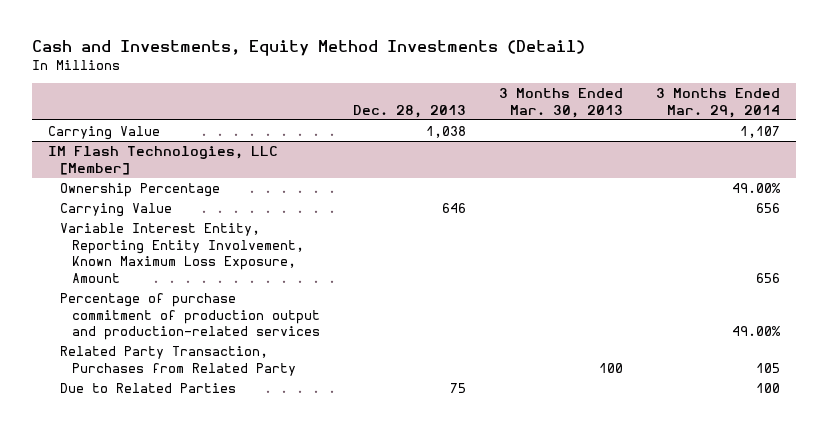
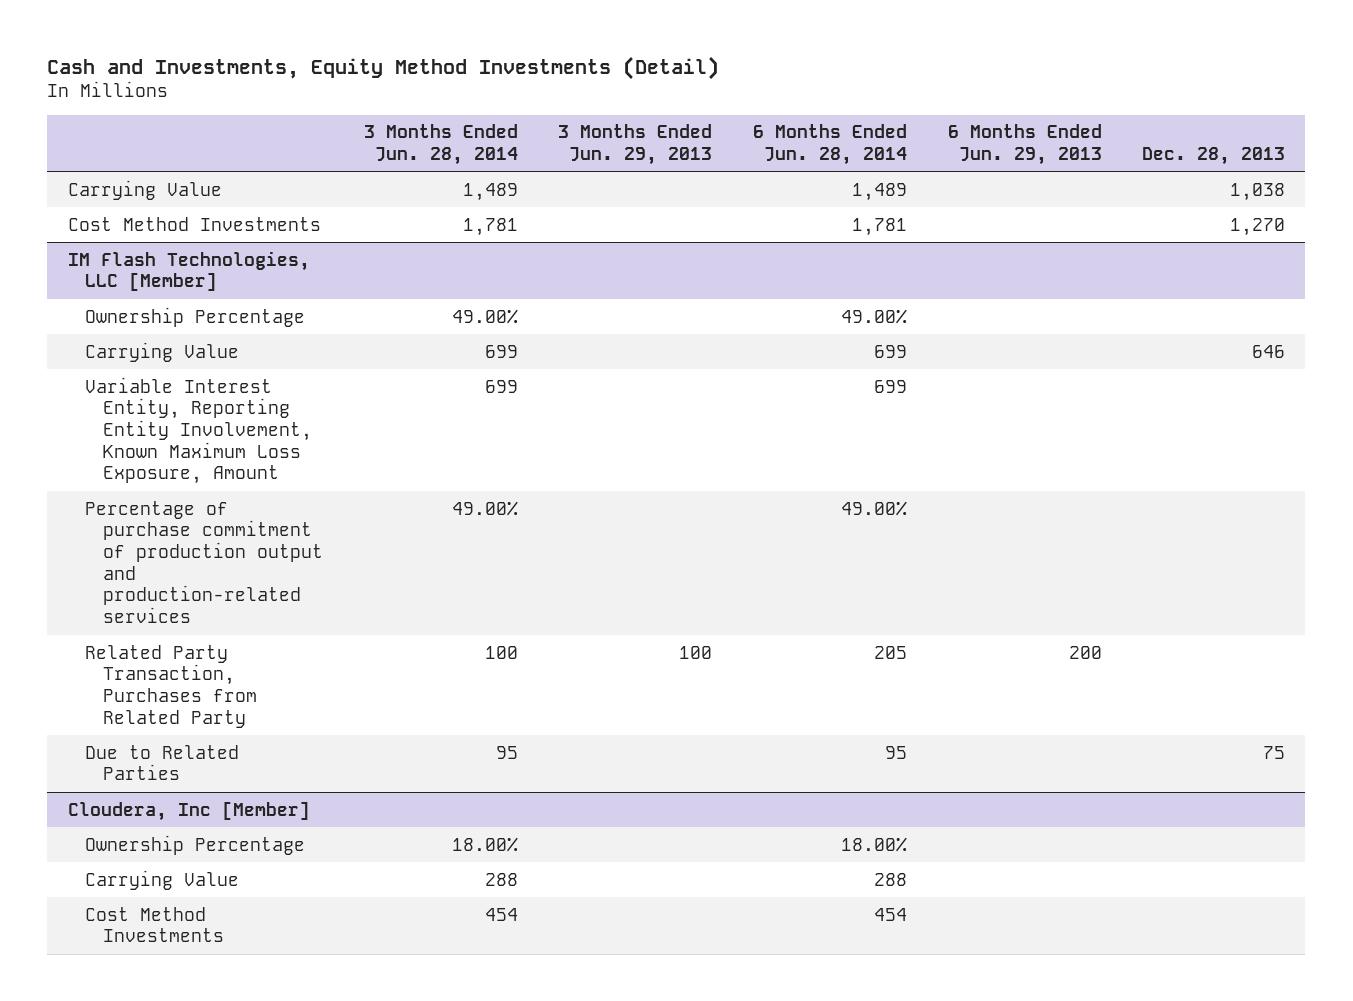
[498,88,623,118] 3 Months Ended Mar. 30, 2013 -> none
[655,88,780,118] 3 Months Ended Mar. 29, 2014 -> none
none -> [363,124,518,165] 3 Months Ended Jun. 28, 2014
none -> [558,124,713,165] 3 Months Ended Jun. 29, 2013
none -> [752,124,907,165] 6 Months Ended Jun. 28, 2014
none -> [947,124,1102,165] 6 Months Ended Jun. 29, 2013
none -> [67,216,321,231] Cost Method Investments
none -> [67,800,310,821] Cloudera, Inc [Member]
none -> [85,834,306,855] Ownership Percentage
none -> [85,869,240,890] Carrying Value
none -> [85,906,225,943] Cost Method Investments

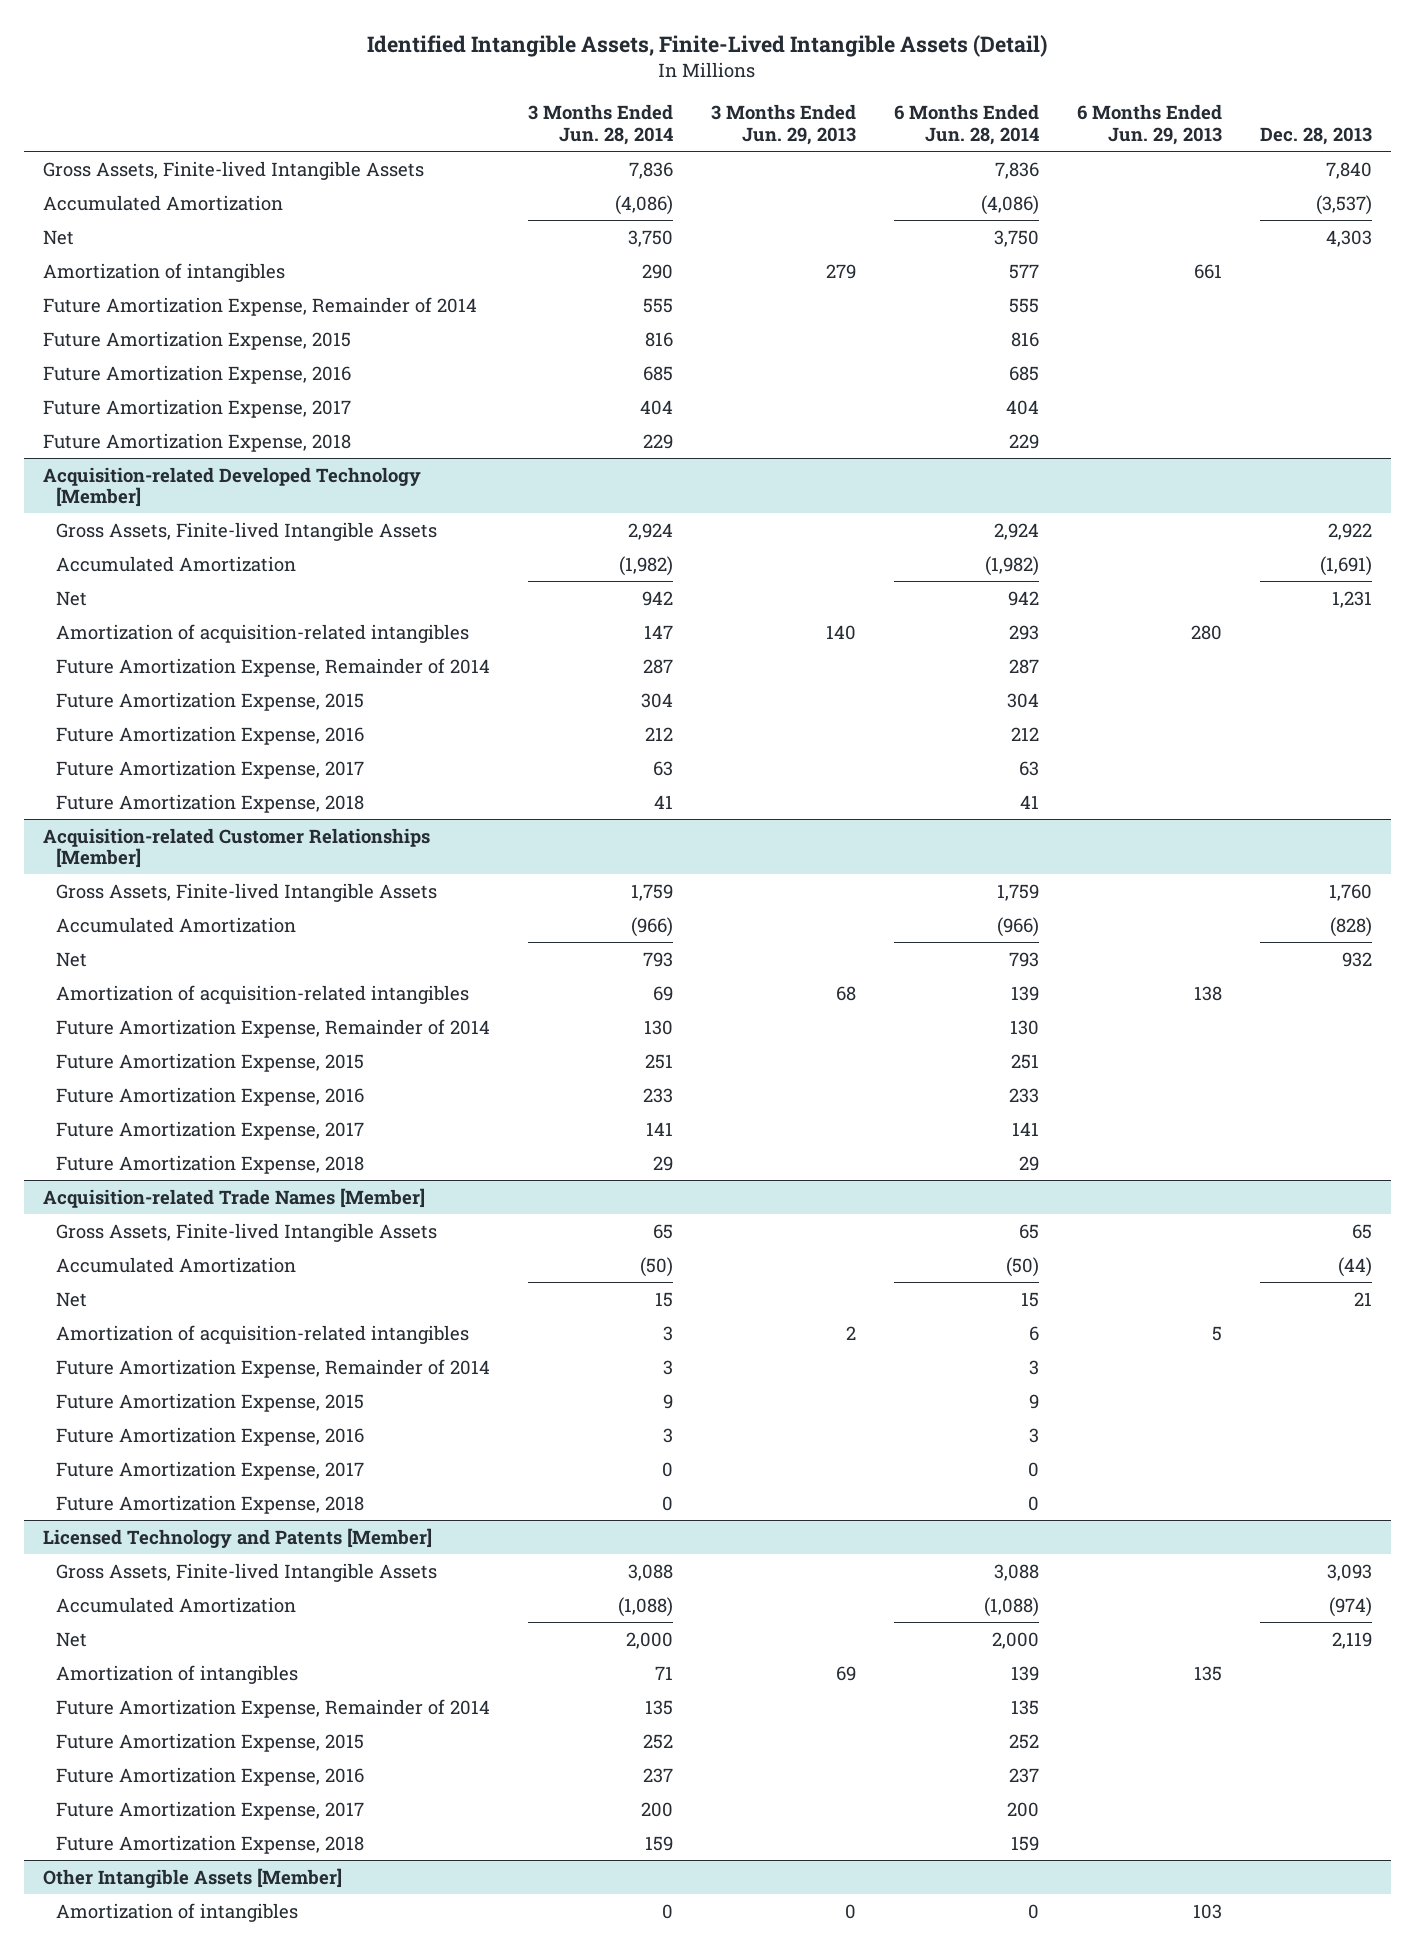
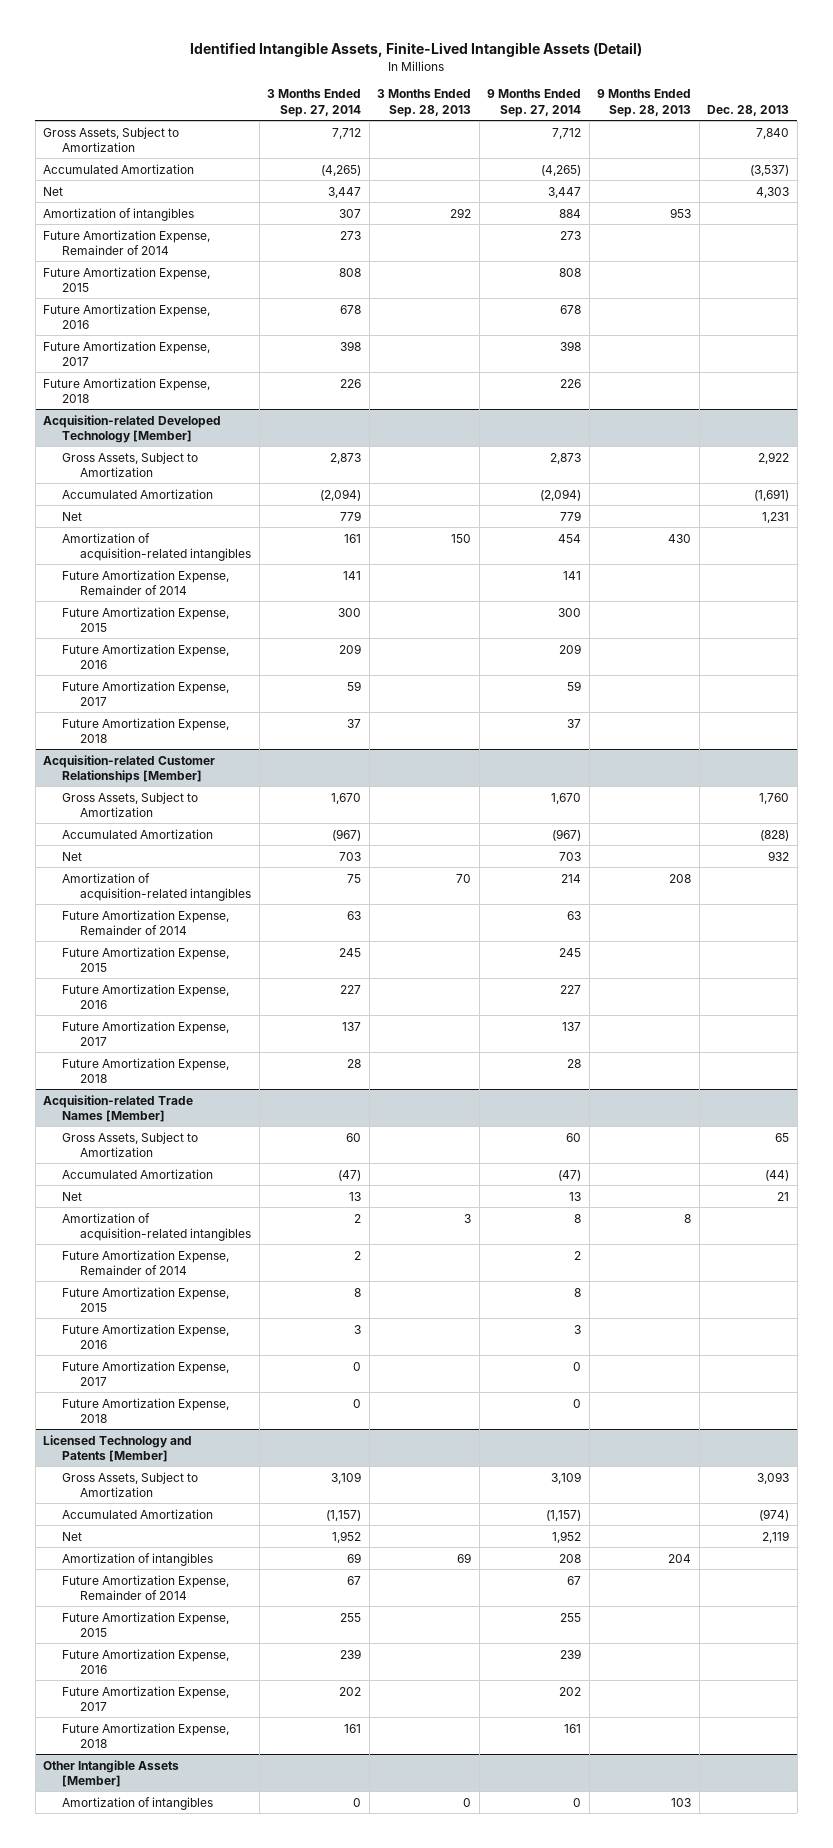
[527,104,673,145] 3 Months Ended Jun. 28, 2014 -> none
[710,104,856,145] 3 Months Ended Jun. 29, 2013 -> none
[893,104,1039,145] 6 Months Ended Jun. 28, 2014 -> none
[1076,104,1222,145] 6 Months Ended Jun. 29, 2013 -> none
none -> [267,89,362,117] 3 Months Ended Sep. 27, 2014
none -> [377,89,472,117] 3 Months Ended Sep. 28, 2013
none -> [487,89,582,117] 9 Months Ended Sep. 27, 2014
none -> [597,89,692,117] 9 Months Ended Sep. 28, 2013
[42,160,424,180] Gross Assets, Finite-lived Intangible Assets -> [43,126,180,152] Gross Assets, Subject to Amortization
[55,521,437,541] Gross Assets, Finite-lived Intangible Assets -> [61,451,198,477] Gross Assets, Subject to Amortization
[55,882,437,902] Gross Assets, Finite-lived Intangible Assets -> [61,791,198,817] Gross Assets, Subject to Amortization
[55,1222,437,1242] Gross Assets, Finite-lived Intangible Assets -> [61,1131,198,1157] Gross Assets, Subject to Amortization
[55,1562,437,1582] Gross Assets, Finite-lived Intangible Assets -> [61,1471,198,1497] Gross Assets, Subject to Amortization

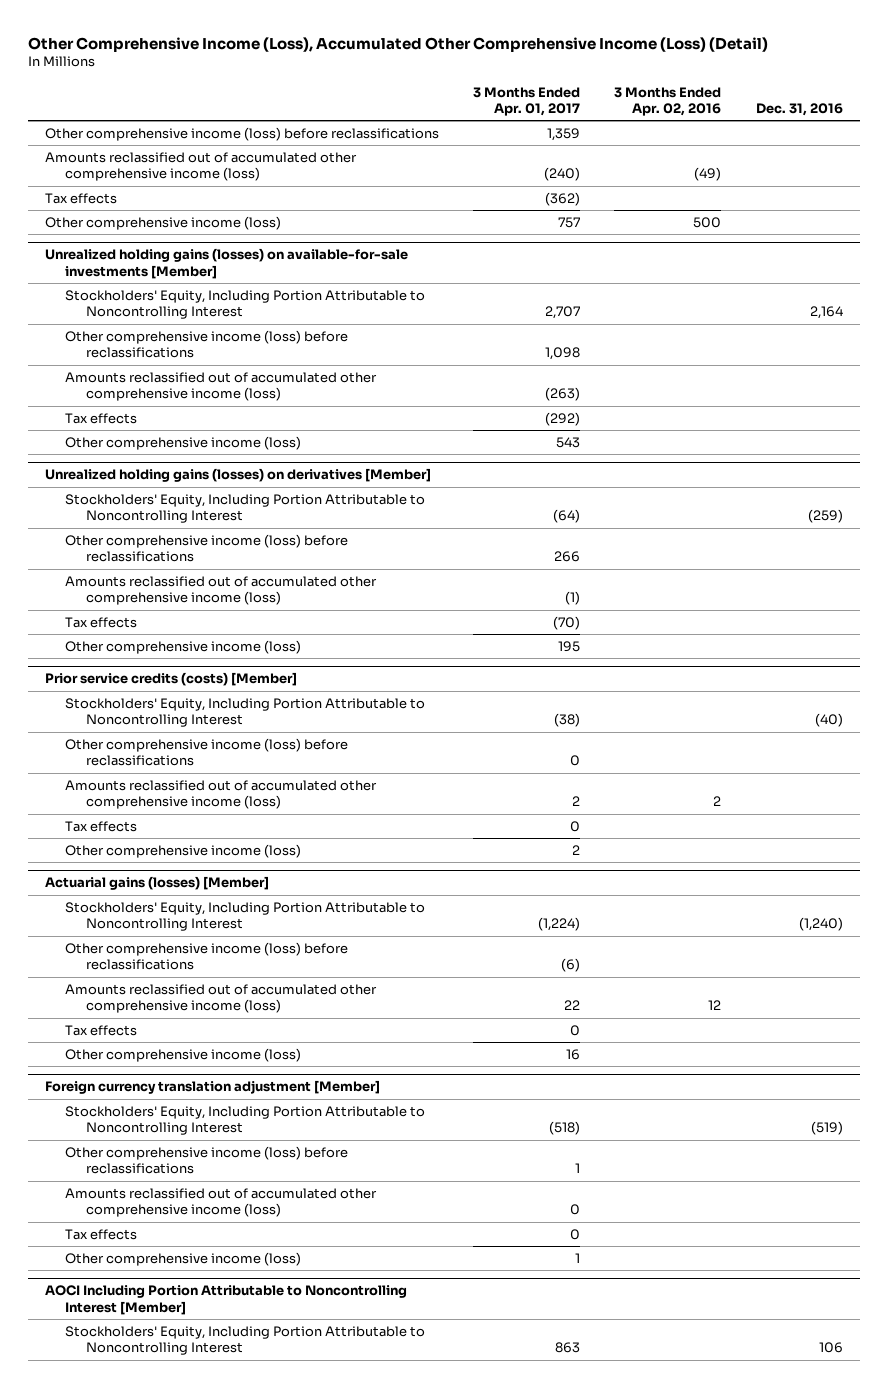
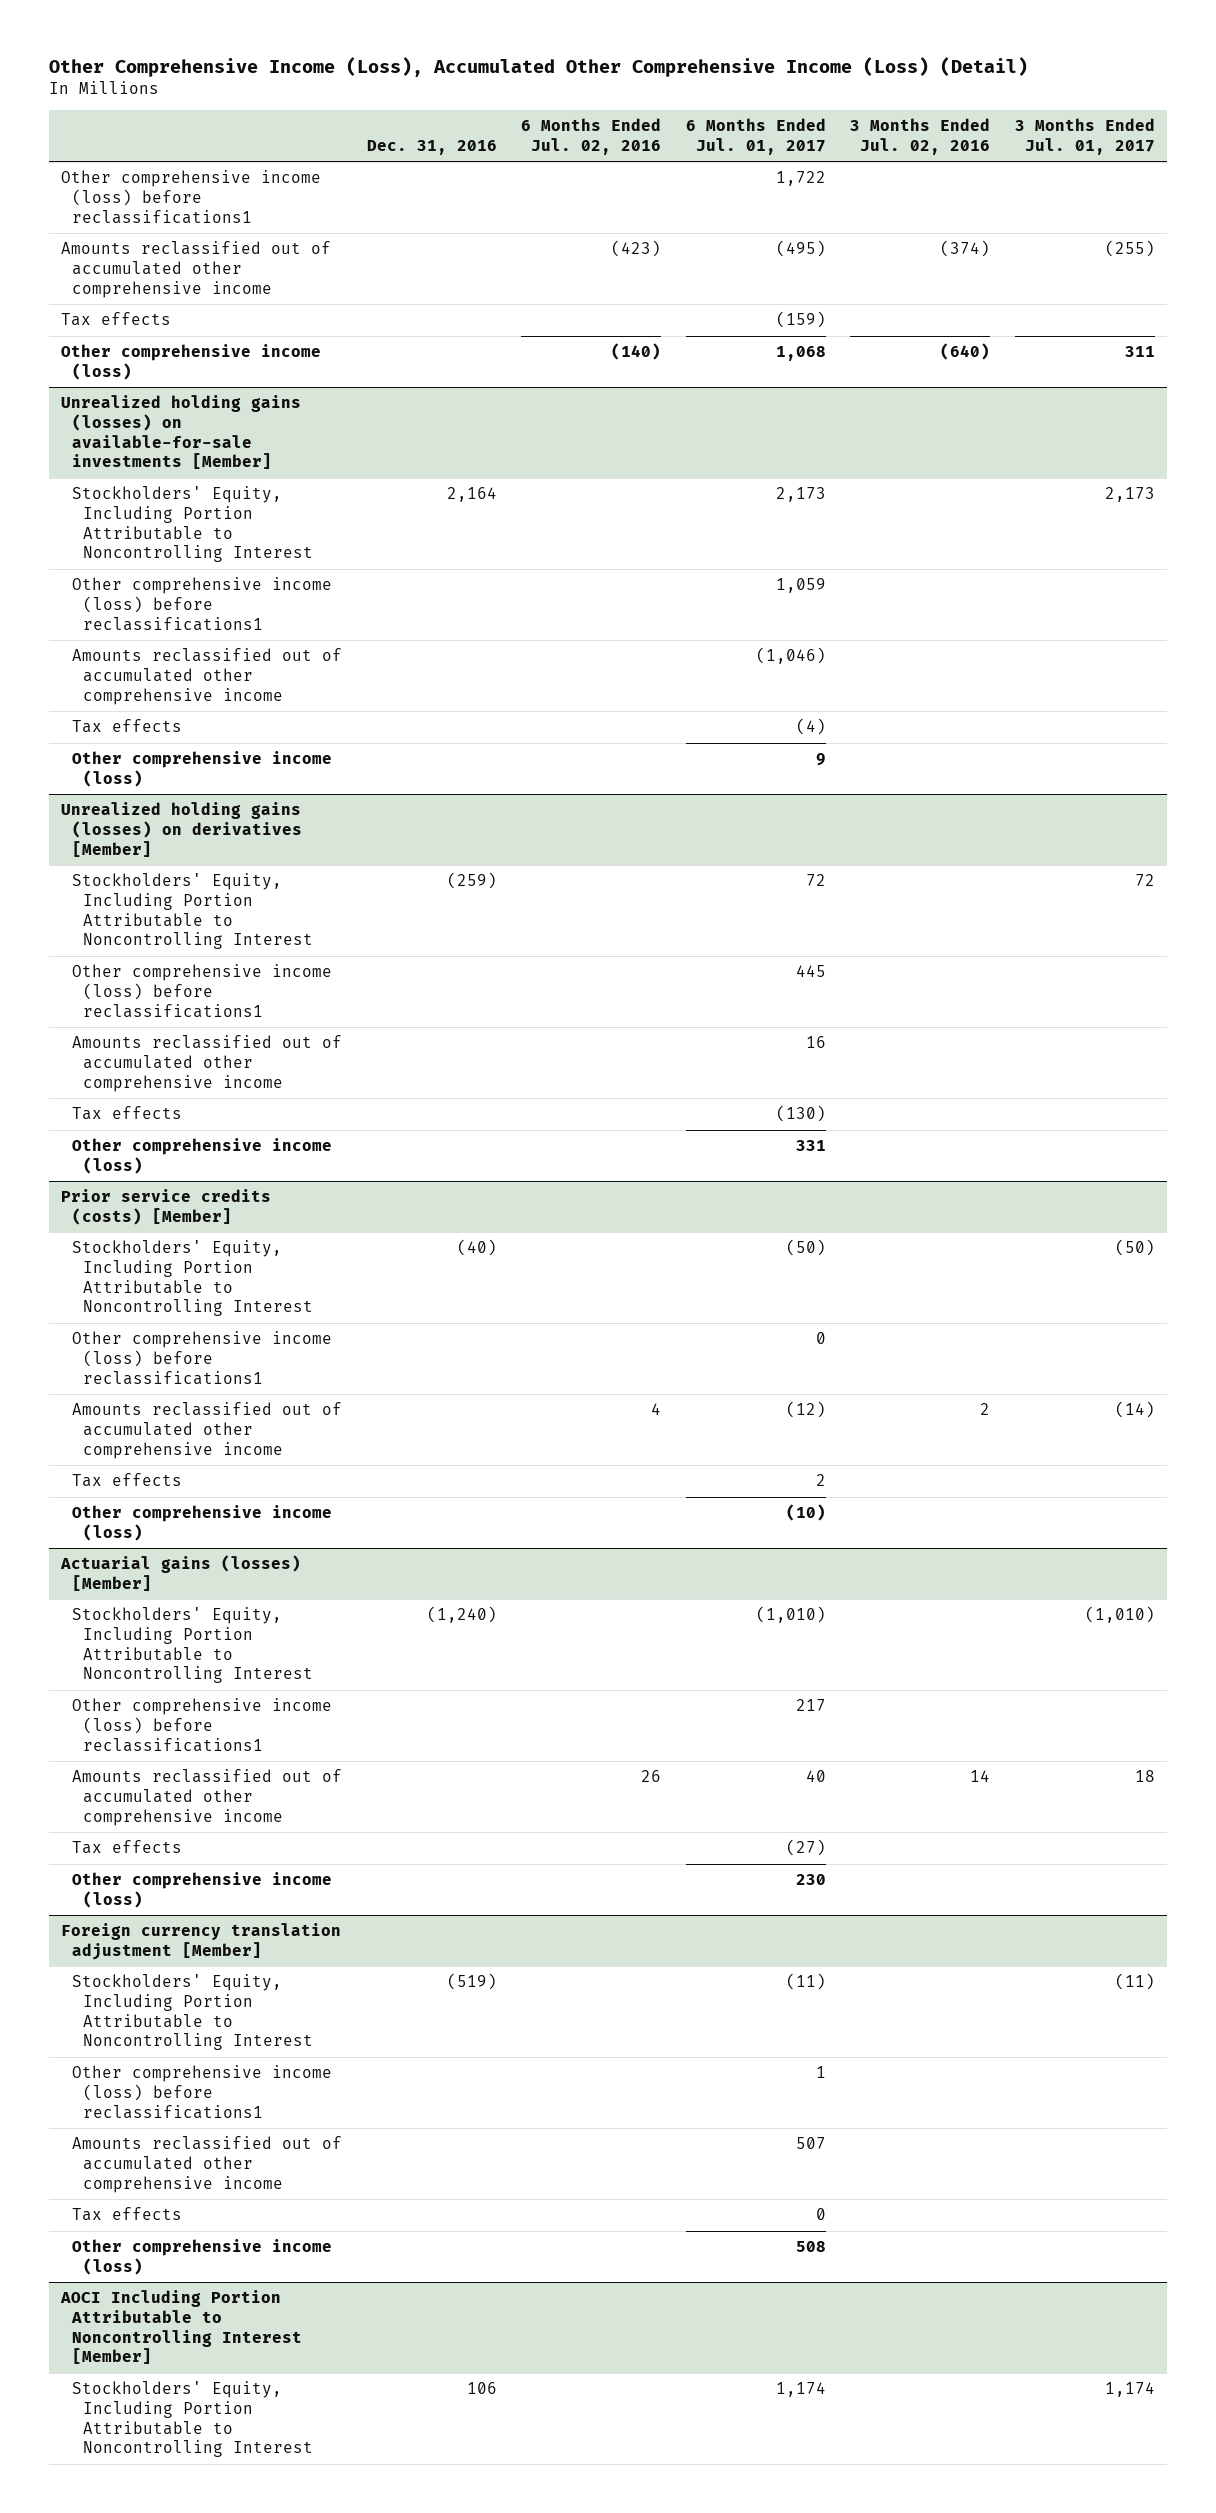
[473,86,581,117] 3 Months Ended Apr. 01, 2017 -> none
[614,86,722,117] 3 Months Ended Apr. 02, 2016 -> none
none -> [521,118,662,155] 6 Months Ended Jul. 02, 2016
none -> [685,118,826,155] 6 Months Ended Jul. 01, 2017
none -> [850,118,991,155] 3 Months Ended Jul. 02, 2016
none -> [1015,118,1156,155] 3 Months Ended Jul. 01, 2017
[45,126,440,141] Other comprehensive income (loss) before reclassifications -> [60,170,321,224] Other comprehensive income (loss) before reclassifications1
[45,151,358,182] Amounts reclassified out of accumulated other comprehensive income (loss) -> [60,241,331,298] Amounts reclassified out of accumulated other comprehensive income
[65,329,349,359] Other comprehensive income (loss) before reclassifications -> [72,577,333,631] Other comprehensive income (loss) before reclassifications1
[65,371,378,402] Amounts reclassified out of accumulated other comprehensive income (loss) -> [72,648,343,705] Amounts reclassified out of accumulated other comprehensive income
[65,533,349,563] Other comprehensive income (loss) before reclassifications -> [72,964,333,1018] Other comprehensive income (loss) before reclassifications1
[65,575,378,606] Amounts reclassified out of accumulated other comprehensive income (loss) -> [72,1035,343,1092] Amounts reclassified out of accumulated other comprehensive income
[65,737,349,767] Other comprehensive income (loss) before reclassifications -> [72,1331,333,1385] Other comprehensive income (loss) before reclassifications1
[65,779,378,810] Amounts reclassified out of accumulated other comprehensive income (loss) -> [72,1402,343,1459] Amounts reclassified out of accumulated other comprehensive income
[65,941,349,971] Other comprehensive income (loss) before reclassifications -> [72,1698,333,1752] Other comprehensive income (loss) before reclassifications1
[65,983,378,1014] Amounts reclassified out of accumulated other comprehensive income (loss) -> [72,1769,343,1826] Amounts reclassified out of accumulated other comprehensive income
[65,1145,349,1175] Other comprehensive income (loss) before reclassifications -> [72,2065,333,2119] Other comprehensive income (loss) before reclassifications1
[65,1187,378,1218] Amounts reclassified out of accumulated other comprehensive income (loss) -> [72,2136,343,2193] Amounts reclassified out of accumulated other comprehensive income

